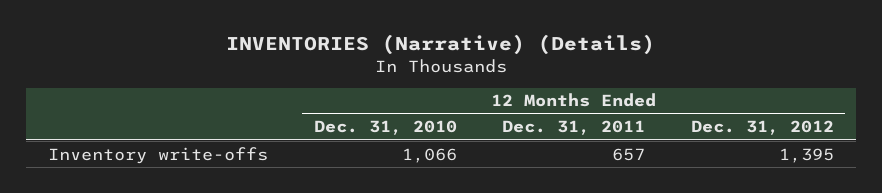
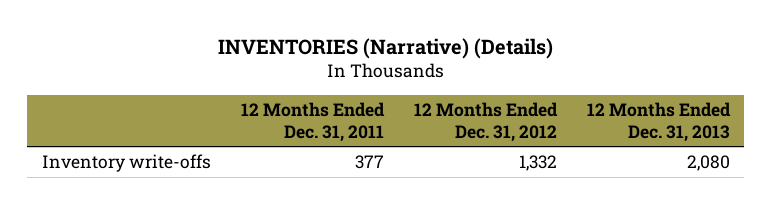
[313,120,457,136] Dec. 31, 2010 -> none
none -> [586,101,731,142] 12 Months Ended Dec. 31, 2013
[612,147,646,161] 657 -> [354,155,384,170] 377
[778,147,834,163] 1,395 -> [518,155,557,172] 1,332

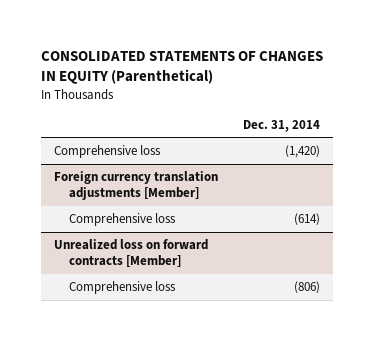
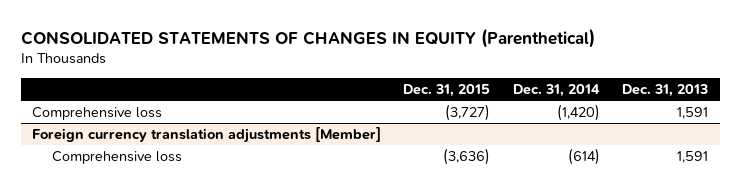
none -> [403,84,491,98] Dec. 31, 2015
none -> [622,84,709,98] Dec. 31, 2013
[53,239,208,267] Unrealized loss on forward contracts [Member] -> none
[69,281,177,295] Comprehensive loss -> none

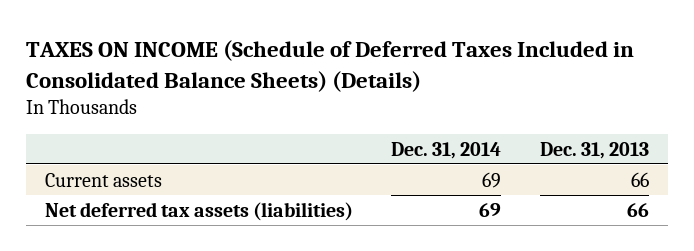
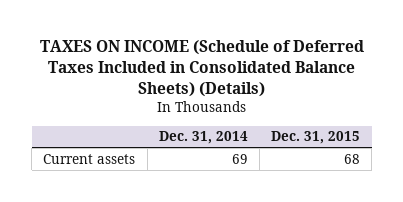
[539,141,649,159] Dec. 31, 2013 -> none
none -> [271,131,361,145] Dec. 31, 2015
[45,201,354,221] Net deferred tax assets (liabilities) -> none

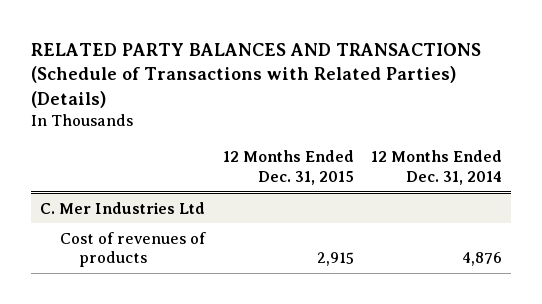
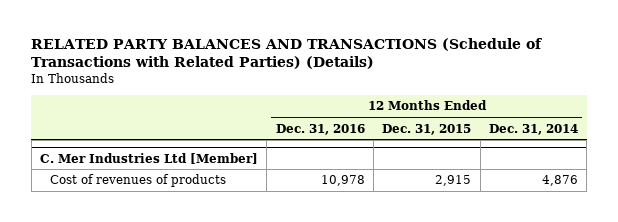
none -> [275,123,365,135] Dec. 31, 2016
[40,201,206,214] C. Mer Industries Ltd -> [39,152,258,164] C. Mer Industries Ltd [Member]

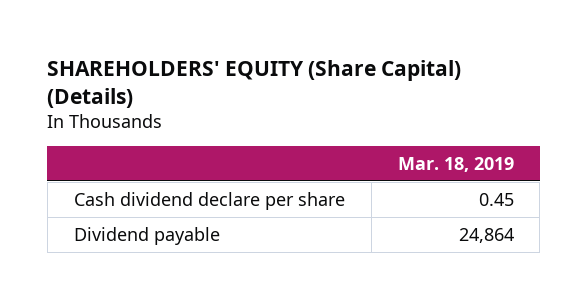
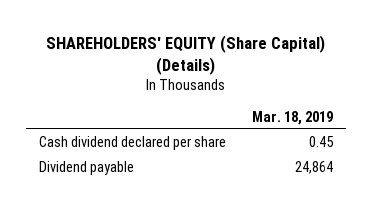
[73,192,345,211] Cash dividend declare per share -> [39,136,227,151] Cash dividend declared per share

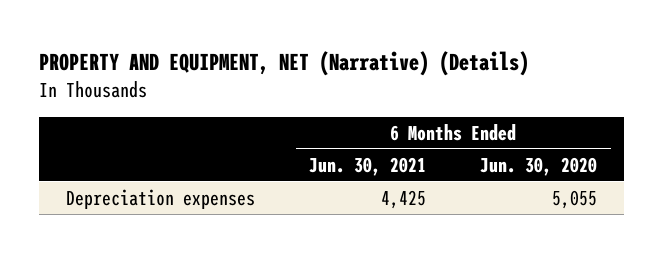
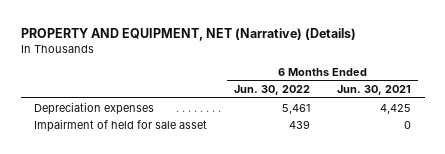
[480,156,598,176] Jun. 30, 2020 -> none
none -> [234,85,311,96] Jun. 30, 2022
none -> [34,118,208,132] Impairment of held for sale asset

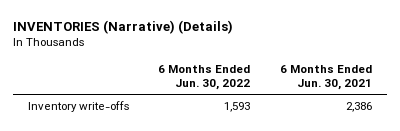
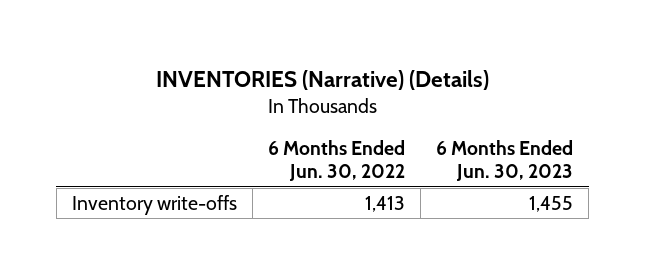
[279,64,372,90] 6 Months Ended Jun. 30, 2021 -> none
none -> [436,139,574,182] 6 Months Ended Jun. 30, 2023
[224,102,251,113] 1,593 -> [365,195,406,212] 1,413

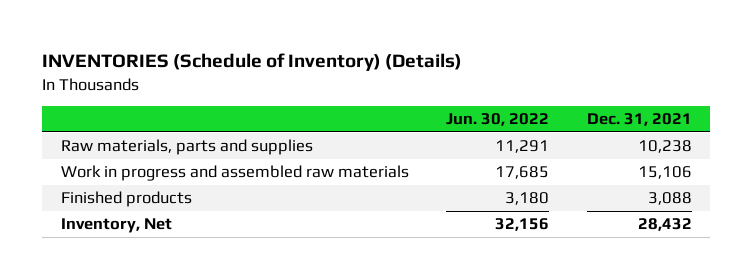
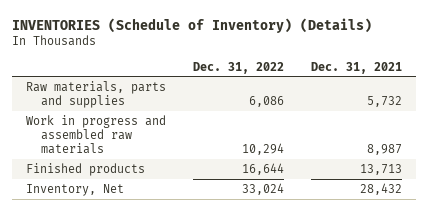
[446,113,550,127] Jun. 30, 2022 -> none
none -> [192,61,284,74] Dec. 31, 2022
[637,140,692,154] 10,238 -> [367,95,403,107] 5,732
[637,166,692,180] 15,106 -> [367,144,403,156] 8,987
[647,192,692,206] 3,088 -> [360,163,403,175] 13,713

